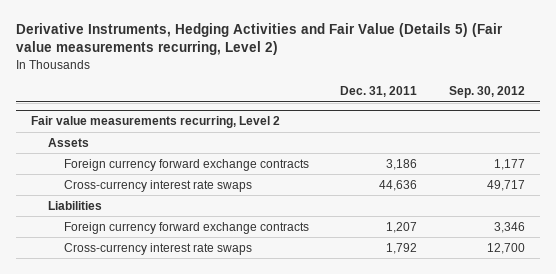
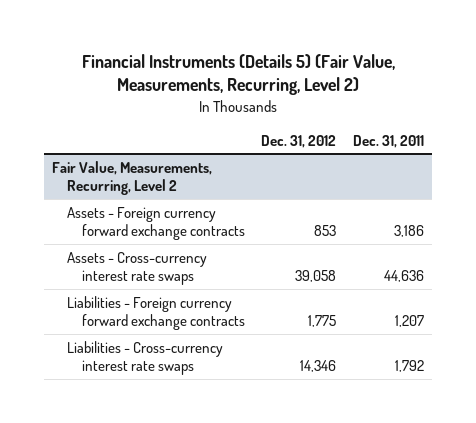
[15,23,503,56] Derivative Instruments, Hedging Activities and Fair Value (Details 5) (Fair value measurements recurring, Level 2) -> [82,53,396,96] Financial Instruments (Details 5) (Fair Value, Measurements, Recurring, Level 2)
[448,86,525,99] Sep. 30, 2012 -> none
none -> [261,134,337,148] Dec. 31, 2012
[47,137,89,147] Assets -> none
[47,200,102,210] Liabilities -> none
[31,116,281,129] Fair value measurements recurring, Level 2 -> [52,160,213,196] Fair Value, Measurements, Recurring, Level 2
[63,158,309,171] Foreign currency forward exchange contracts -> [67,206,245,241] Assets - Foreign currency forward exchange contracts
[63,179,252,192] Cross-currency interest rate swaps -> [67,251,208,286] Assets - Cross-currency interest rate swaps
[63,221,309,234] Foreign currency forward exchange contracts -> [67,295,245,331] Liabilities - Foreign currency forward exchange contracts
[63,242,252,255] Cross-currency interest rate swaps -> [67,340,224,376] Liabilities - Cross-currency interest rate swaps

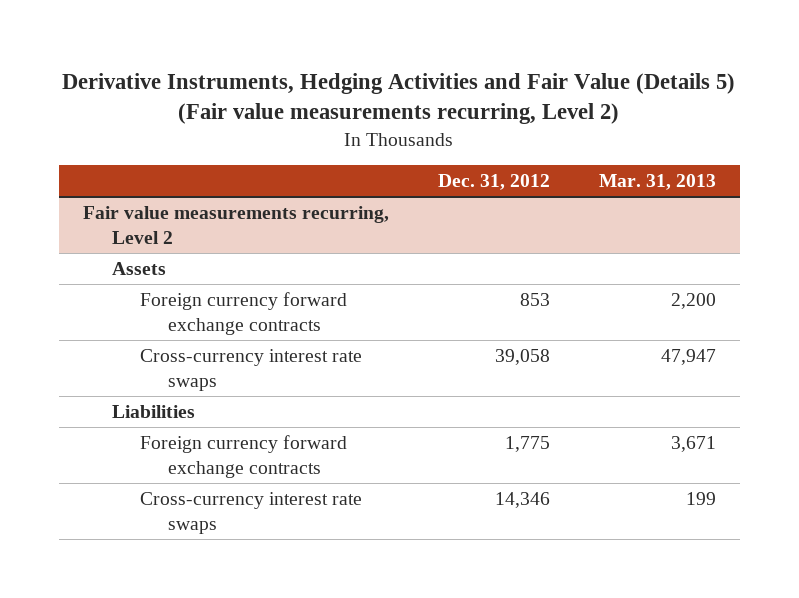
[82,53,396,96] Financial Instruments (Details 5) (Fair Value, Measurements, Recurring, Level 2) -> [62,73,736,125] Derivative Instruments, Hedging Activities and Fair Value (Details 5) (Fair value measurements recurring, Level 2)
[352,134,424,148] Dec. 31, 2011 -> none
none -> [598,174,716,191] Mar. 31, 2013
[52,160,213,196] Fair Value, Measurements, Recurring, Level 2 -> [83,205,390,244] Fair value measurements recurring, Level 2
none -> [111,261,166,275] Assets
[67,206,245,241] Assets - Foreign currency forward exchange contracts -> [139,291,347,335] Foreign currency forward exchange contracts
[67,251,208,286] Assets - Cross-currency interest rate swaps -> [139,348,362,391] Cross-currency interest rate swaps
none -> [111,404,195,418] Liabilities
[67,295,245,331] Liabilities - Foreign currency forward exchange contracts -> [139,434,347,478] Foreign currency forward exchange contracts
[67,340,224,376] Liabilities - Cross-currency interest rate swaps -> [139,491,362,534] Cross-currency interest rate swaps

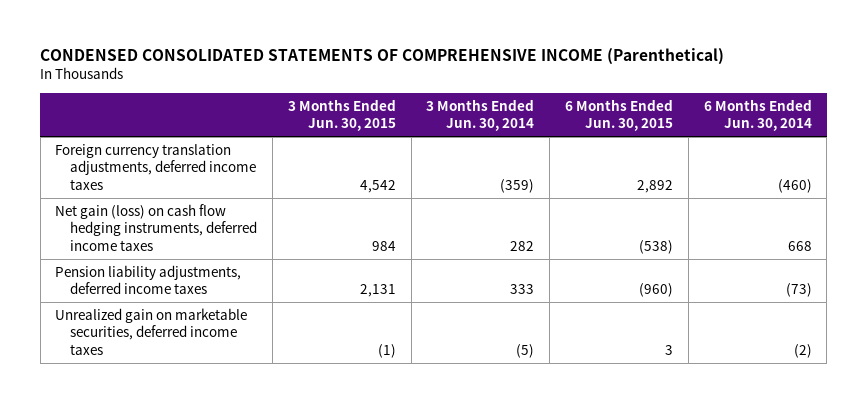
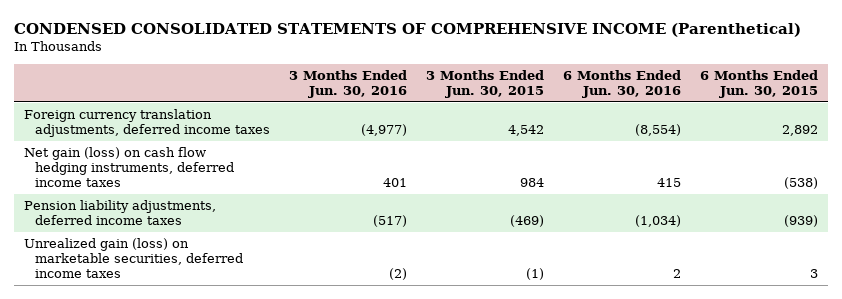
[426,98,535,132] 3 Months Ended Jun. 30, 2014 -> none
[703,98,812,132] 6 Months Ended Jun. 30, 2014 -> none
none -> [288,70,407,99] 3 Months Ended Jun. 30, 2016
none -> [562,70,681,99] 6 Months Ended Jun. 30, 2016
[359,284,396,298] 2,131 -> [509,214,544,227] (469)
[638,283,673,298] (960) -> [784,214,819,227] (939)
[55,307,248,355] Unrealized gain on marketable securities, deferred income taxes -> [23,238,243,278] Unrealized gain (loss) on marketable securities, deferred income taxes

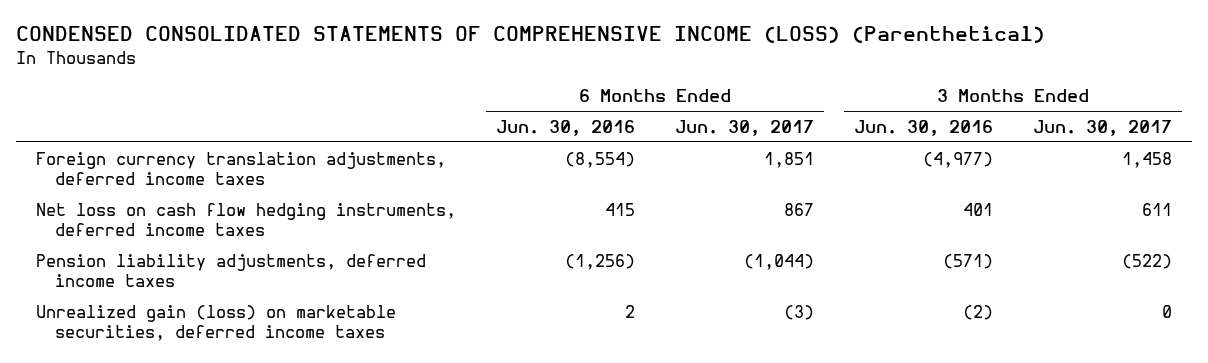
[14,23,802,38] CONDENSED CONSOLIDATED STATEMENTS OF COMPREHENSIVE INCOME (Parenthetical) -> [15,26,1045,44] CONDENSED CONSOLIDATED STATEMENTS OF COMPREHENSIVE INCOME (LOSS) (Parenthetical)
[425,70,544,99] 3 Months Ended Jun. 30, 2015 -> none
[700,70,819,99] 6 Months Ended Jun. 30, 2015 -> none
none -> [674,119,814,136] Jun. 30, 2017
none -> [1032,119,1172,136] Jun. 30, 2017
[23,147,234,187] Net gain (loss) on cash flow hedging instruments, deferred income taxes -> [35,202,456,237] Net loss on cash flow hedging instruments, deferred income taxes
[372,214,407,227] (517) -> [942,253,993,269] (571)
[634,214,681,227] (1,034) -> [564,253,635,270] (1,256)

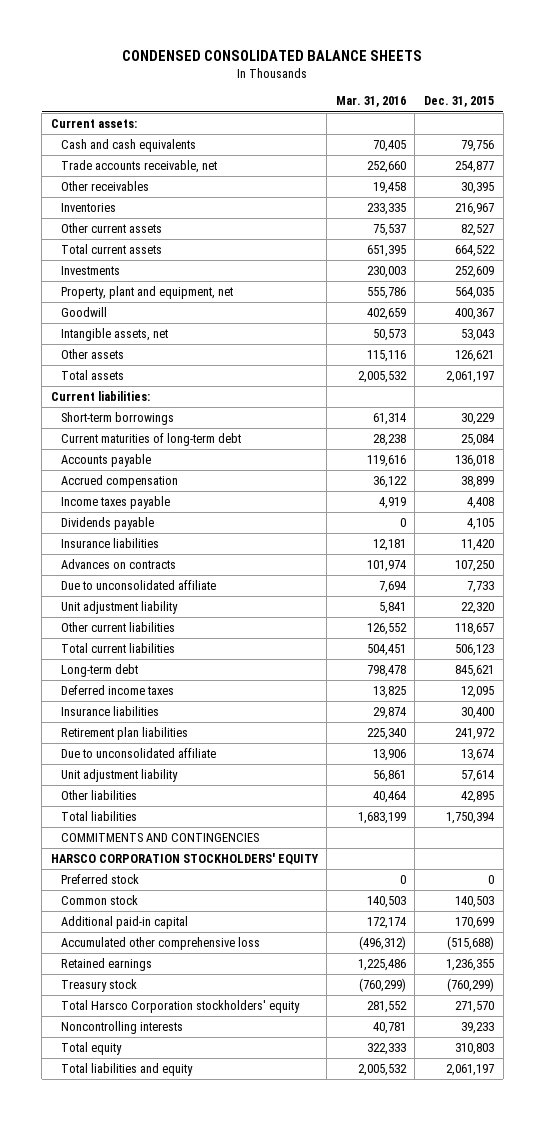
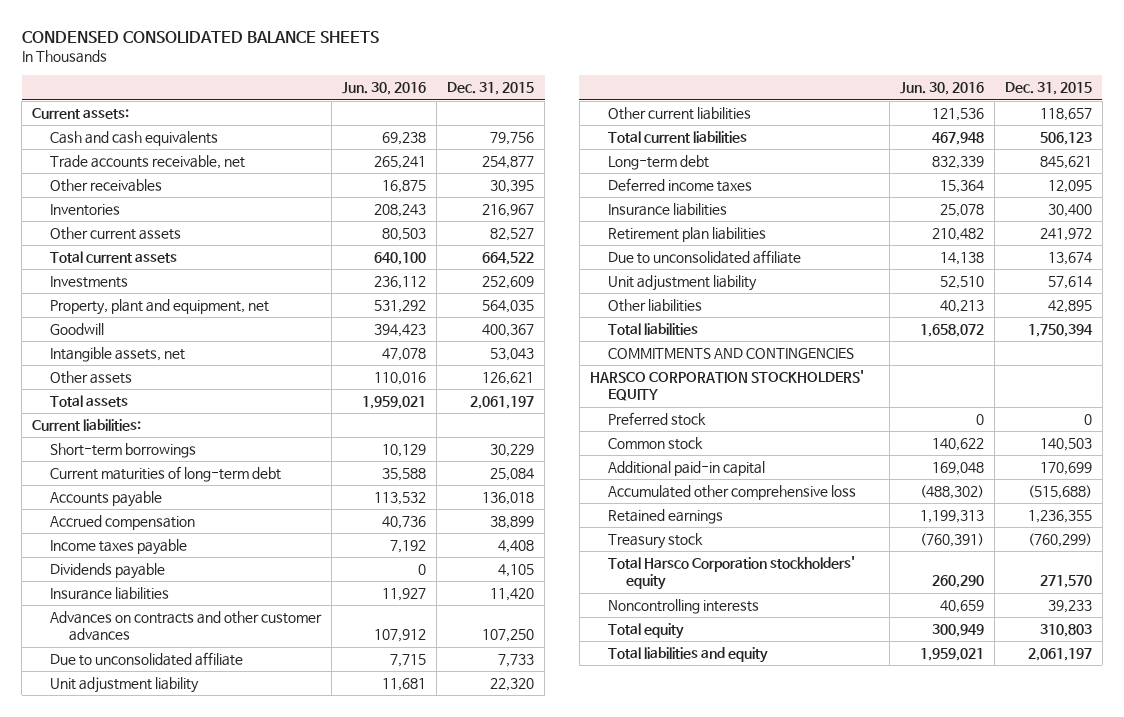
[335,96,406,108] Mar. 31, 2016 -> none
none -> [342,82,427,96] Jun. 30, 2016
[61,559,177,570] Advances on contracts -> [50,611,323,642] Advances on contracts and other customer advances

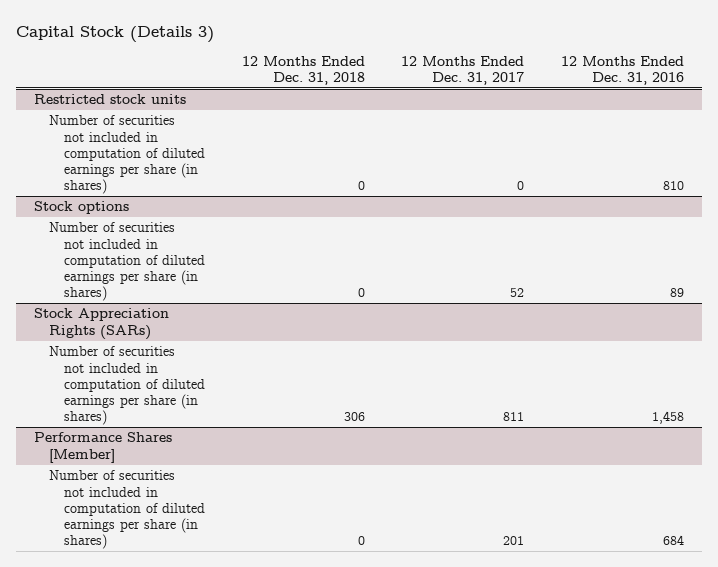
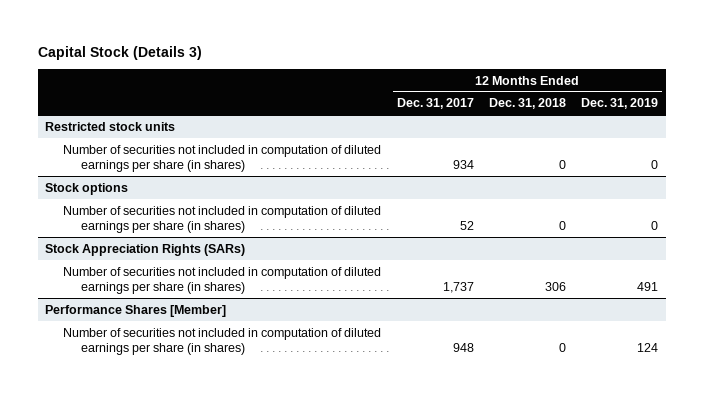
[560,55,684,85] 12 Months Ended Dec. 31, 2016 -> none
none -> [581,98,659,110] Dec. 31, 2019
[517,181,525,191] 0 -> [452,160,474,170] 934
[503,412,525,422] 811 -> [442,282,474,294] 1,737
[503,536,525,546] 201 -> [452,343,474,353] 948

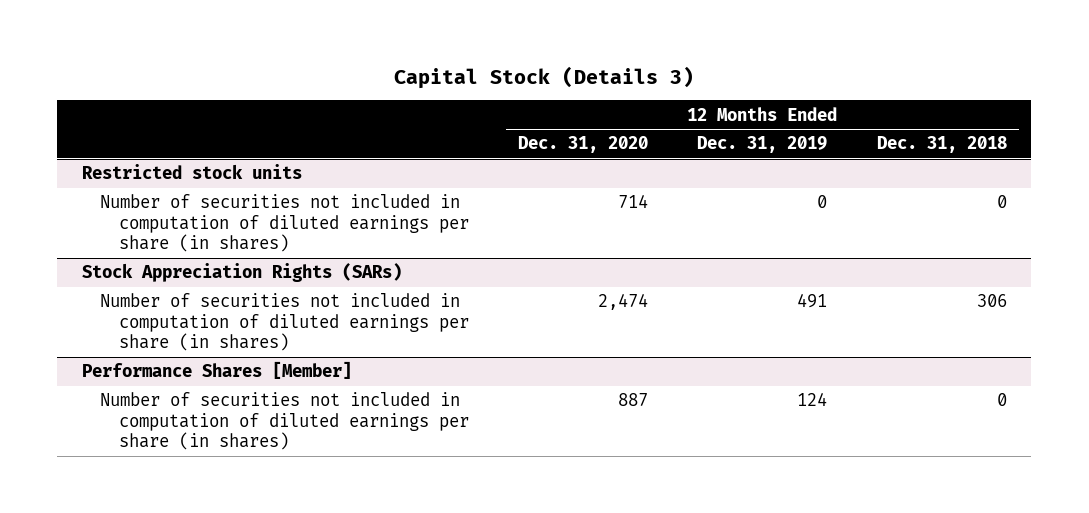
[396,98,474,110] Dec. 31, 2017 -> none
none -> [518,136,649,154] Dec. 31, 2020
[45,182,129,195] Stock options -> none
[63,205,382,234] Number of securities not included in computation of diluted earnings per share (in shares) -> none

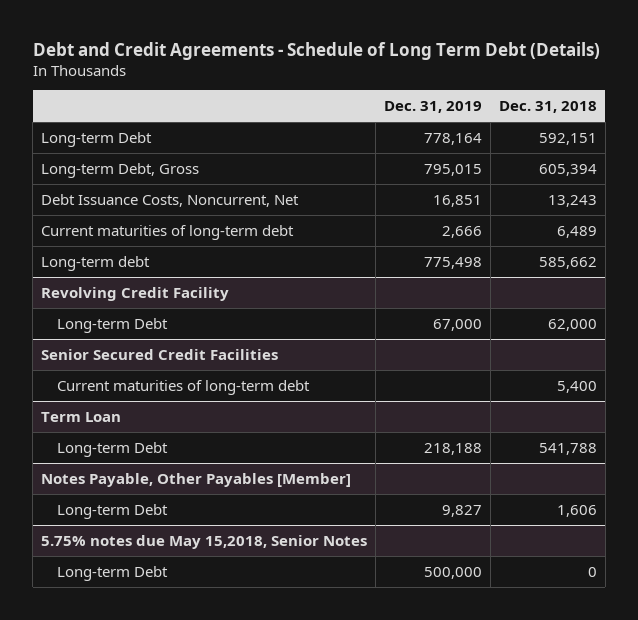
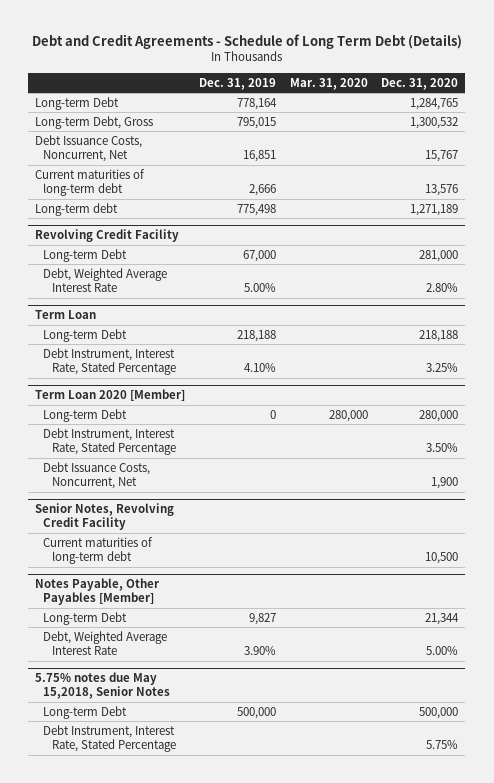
[498,101,597,114] Dec. 31, 2018 -> none
none -> [289,77,368,90] Mar. 31, 2020
none -> [381,77,459,90] Dec. 31, 2020
[40,348,278,360] Senior Secured Credit Facilities -> none
[56,379,310,395] Current maturities of long-term debt -> none
none -> [43,267,168,293] Debt, Weighted Average Interest Rate
none -> [43,347,176,376] Debt Instrument, Interest Rate, Stated Percentage
none -> [35,389,186,402] Term Loan 2020 [Member]
none -> [43,408,128,422] Long-term Debt
none -> [43,427,176,456] Debt Instrument, Interest Rate, Stated Percentage
none -> [43,461,151,490] Debt Issuance Costs, Noncurrent, Net
none -> [35,503,175,531] Senior Notes, Revolving Credit Facility
none -> [43,536,154,565] Current maturities of long-term debt
none -> [43,630,168,656] Debt, Weighted Average Interest Rate
none -> [43,724,176,753] Debt Instrument, Interest Rate, Stated Percentage

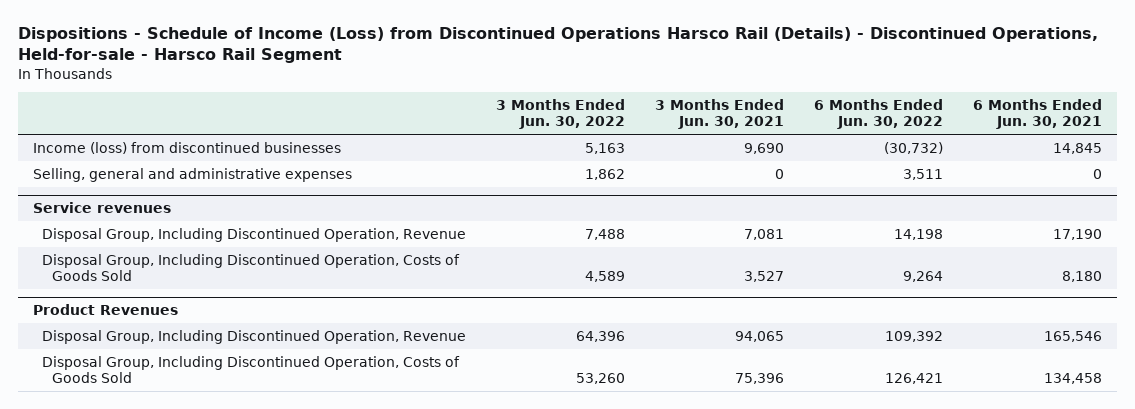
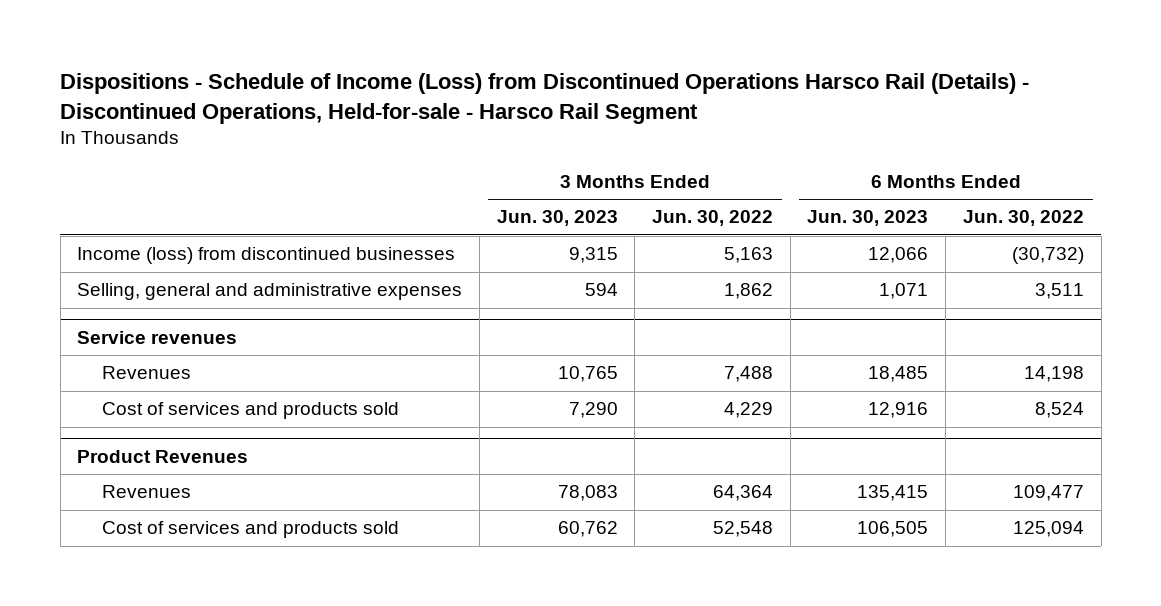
[655,99,785,130] 3 Months Ended Jun. 30, 2021 -> none
[972,99,1102,130] 6 Months Ended Jun. 30, 2021 -> none
none -> [496,210,618,227] Jun. 30, 2023
none -> [807,210,929,227] Jun. 30, 2023
[42,227,467,242] Disposal Group, Including Discontinued Operation, Revenue -> [102,366,192,380] Revenues
[42,253,461,282] Disposal Group, Including Discontinued Operation, Costs of Goods Sold -> [102,402,400,420] Cost of services and products sold
[585,271,626,283] 4,589 -> [724,402,774,419] 4,229
[903,271,944,283] 9,264 -> [1034,402,1084,419] 8,524
[42,329,467,344] Disposal Group, Including Discontinued Operation, Revenue -> none
none -> [102,485,192,499] Revenues
[42,355,461,384] Disposal Group, Including Discontinued Operation, Costs of Goods Sold -> [102,521,400,539] Cost of services and products sold
[576,373,626,385] 53,260 -> [713,521,774,538] 52,548
[885,373,944,385] 126,421 -> [1012,521,1084,538] 125,094

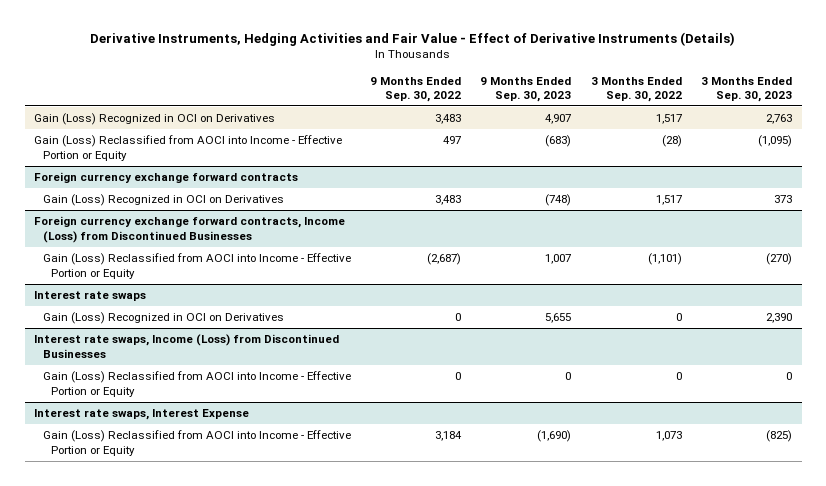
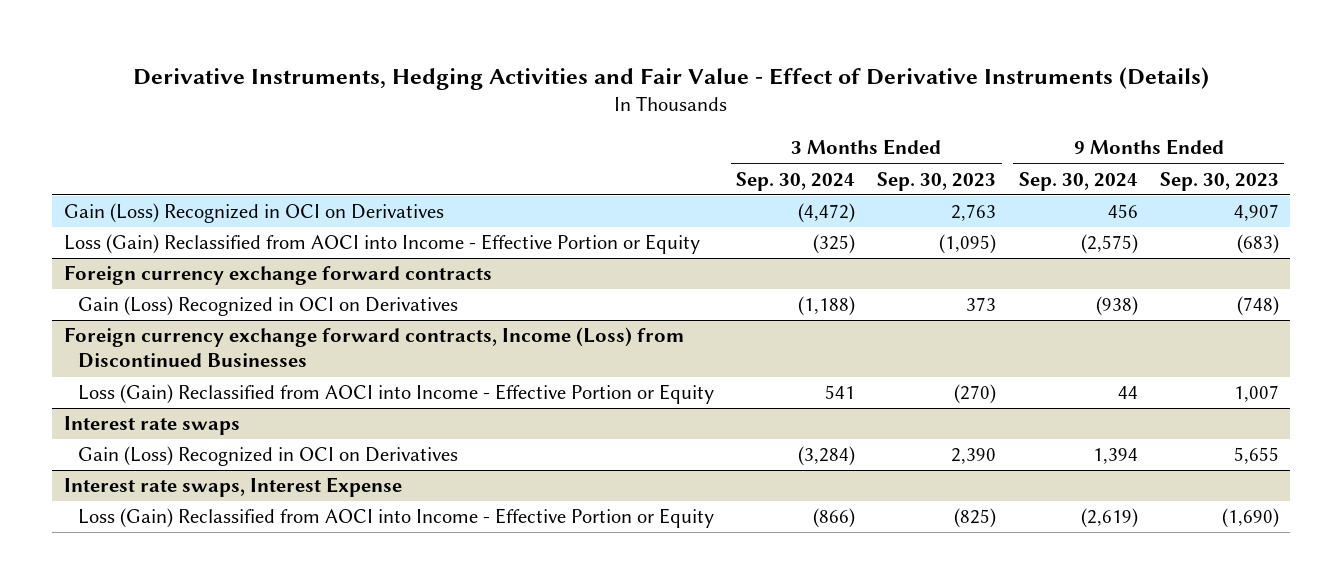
[369,76,461,102] 9 Months Ended Sep. 30, 2022 -> none
[590,76,682,102] 3 Months Ended Sep. 30, 2022 -> none
none -> [736,171,856,191] Sep. 30, 2024
none -> [1018,171,1138,191] Sep. 30, 2024
[34,135,343,161] Gain (Loss) Reclassified from AOCI into Income - Effective Portion or Equity -> [63,234,700,255] Loss (Gain) Reclassified from AOCI into Income - Effective Portion or Equity
[42,253,351,279] Gain (Loss) Reclassified from AOCI into Income - Effective Portion or Equity -> [78,384,715,405] Loss (Gain) Reclassified from AOCI into Income - Effective Portion or Equity
[34,334,340,358] Interest rate swaps, Income (Loss) from Discontinued Businesses -> none
[42,371,351,397] Gain (Loss) Reclassified from AOCI into Income - Effective Portion or Equity -> none
[42,430,351,456] Gain (Loss) Reclassified from AOCI into Income - Effective Portion or Equity -> [78,508,715,529] Loss (Gain) Reclassified from AOCI into Income - Effective Portion or Equity

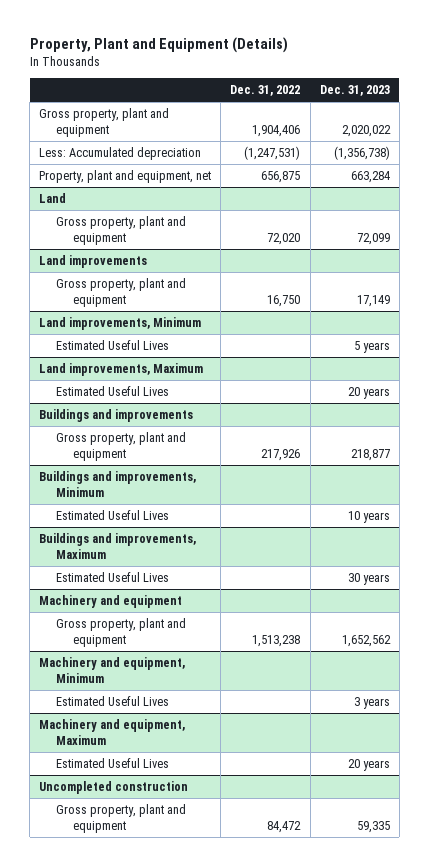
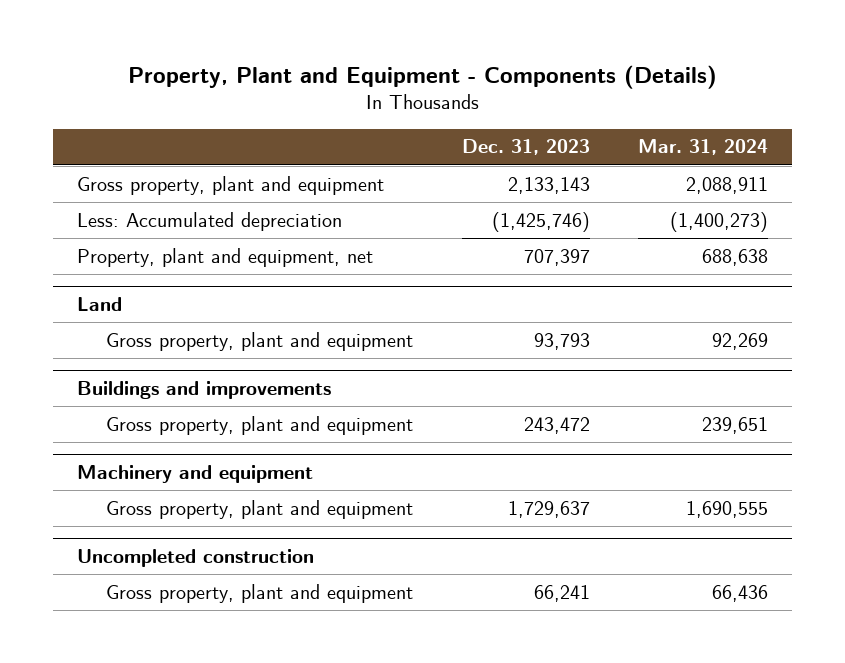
[29,36,288,53] Property, Plant and Equipment (Details) -> [127,65,717,90] Property, Plant and Equipment - Components (Details)
[230,85,301,97] Dec. 31, 2022 -> none
none -> [638,139,769,156] Mar. 31, 2024
[341,124,391,137] 2,020,022 -> [507,176,590,194] 2,133,143
[333,145,390,160] (1,356,738) -> [491,211,590,232] (1,425,746)
[350,170,390,183] 663,284 -> [523,248,590,266] 707,397
[39,254,148,268] Land improvements -> none
[55,277,186,307] Gross property, plant and equipment -> none
[39,316,202,330] Land improvements, Minimum -> none
[55,339,169,350] Estimated Useful Lives -> none
[39,362,204,376] Land improvements, Maximum -> none
[55,385,169,396] Estimated Useful Lives -> none
[356,232,390,245] 72,099 -> [533,332,590,350] 93,793
[39,470,197,497] Buildings and improvements, Minimum -> none
[55,509,169,520] Estimated Useful Lives -> none
[39,532,197,559] Buildings and improvements, Maximum -> none
[55,571,169,582] Estimated Useful Lives -> none
[350,448,390,461] 218,877 -> [523,416,590,434] 243,472
[39,656,186,683] Machinery and equipment, Minimum -> none
[55,695,169,706] Estimated Useful Lives -> none
[39,718,186,745] Machinery and equipment, Maximum -> none
[55,757,169,768] Estimated Useful Lives -> none
[341,634,391,647] 1,652,562 -> [507,500,590,518] 1,729,637
[356,820,390,833] 59,335 -> [533,584,590,602] 66,241

